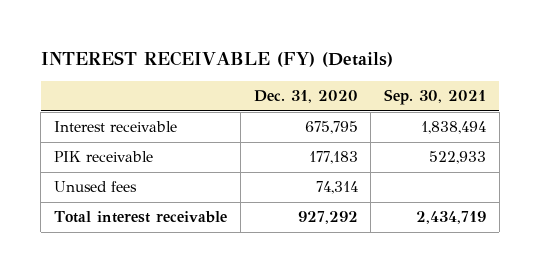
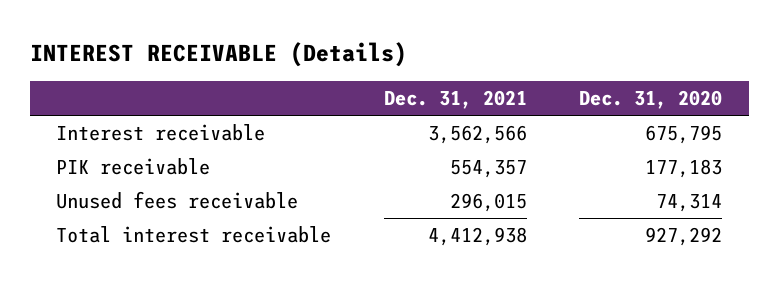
[40,51,393,68] INTEREST RECEIVABLE (FY) (Details) -> [29,41,407,67] INTEREST RECEIVABLE (Details)
[384,89,487,106] Sep. 30, 2021 -> none
none -> [383,89,527,109] Dec. 31, 2021
[54,181,138,193] Unused fees -> [56,191,299,210] Unused fees receivable

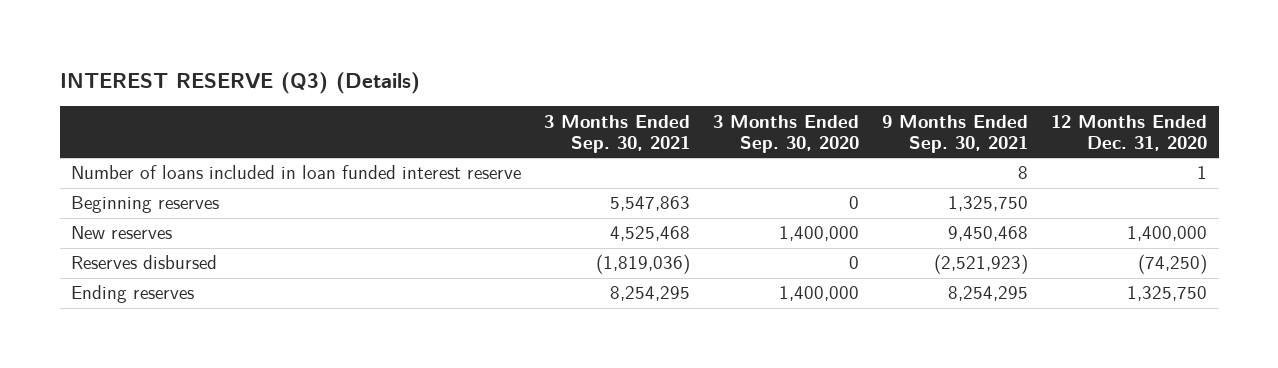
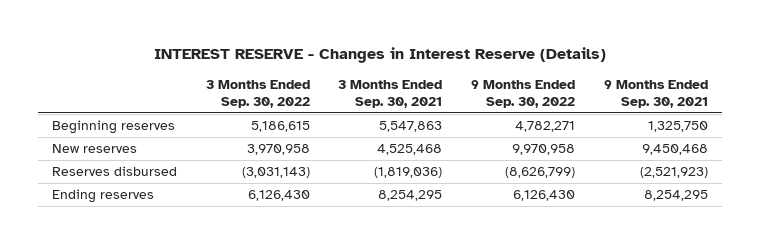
[59,72,420,95] INTEREST RESERVE (Q3) (Details) -> [153,47,606,64] INTEREST RESERVE - Changes in Interest Reserve (Details)
[713,114,860,153] 3 Months Ended Sep. 30, 2020 -> none
[1051,114,1208,151] 12 Months Ended Dec. 31, 2020 -> none
none -> [205,80,310,108] 3 Months Ended Sep. 30, 2022
none -> [470,80,575,108] 9 Months Ended Sep. 30, 2022
[71,165,522,180] Number of loans included in loan funded interest reserve -> none

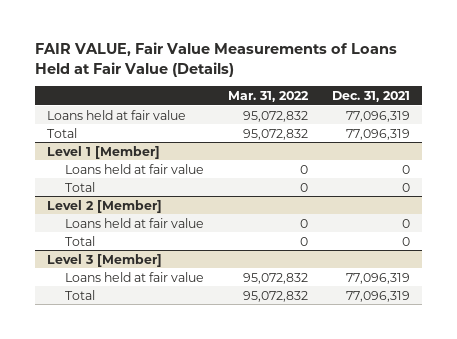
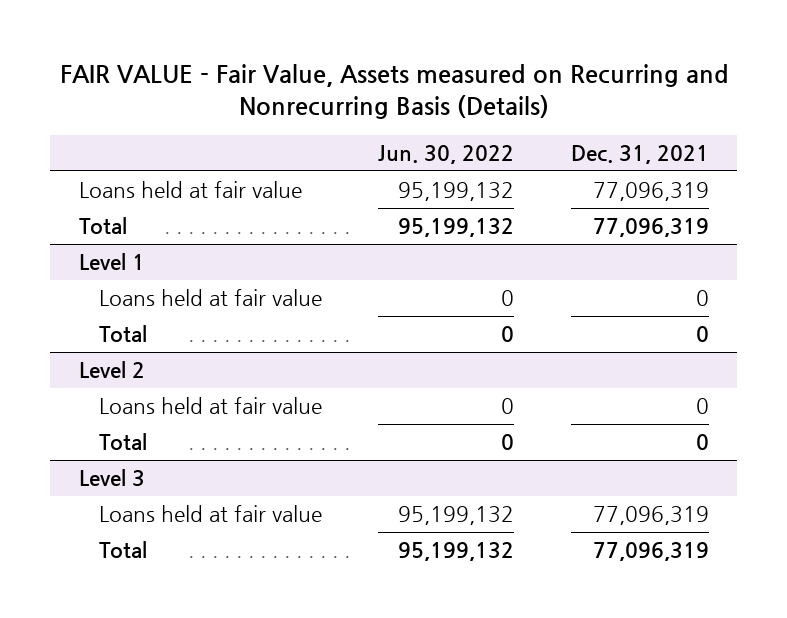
[34,42,397,77] FAIR VALUE, Fair Value Measurements of Loans Held at Fair Value (Details) -> [59,64,729,120] FAIR VALUE - Fair Value, Assets measured on Recurring and Nonrecurring Basis (Details)
[227,90,309,102] Mar. 31, 2022 -> none
none -> [378,144,515,164] Jun. 30, 2022
[46,145,160,159] Level 1 [Member] -> [78,253,145,271] Level 1
[46,199,162,213] Level 2 [Member] -> [78,361,145,379] Level 2
[46,253,162,267] Level 3 [Member] -> [78,469,145,487] Level 3

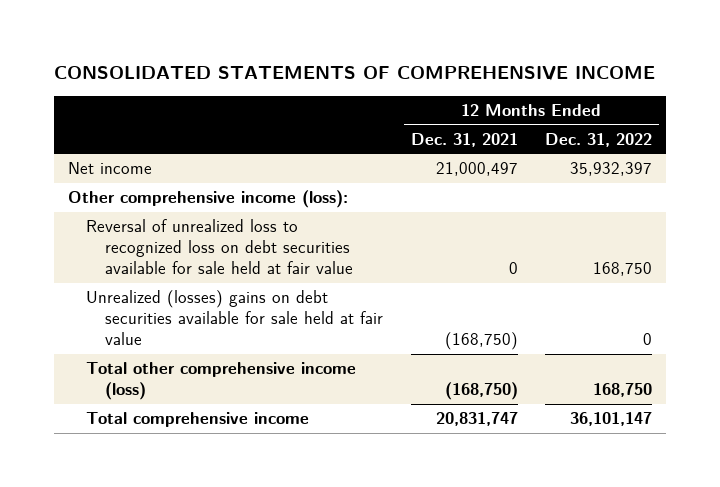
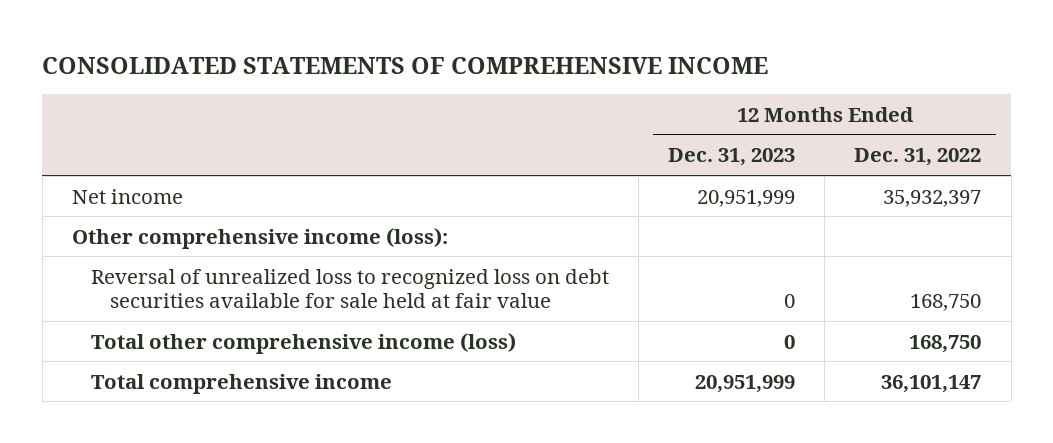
[410,132,518,147] Dec. 31, 2021 -> none
none -> [668,148,796,167] Dec. 31, 2023
[86,290,383,346] Unrealized (losses) gains on debt securities available for sale held at fair value -> none

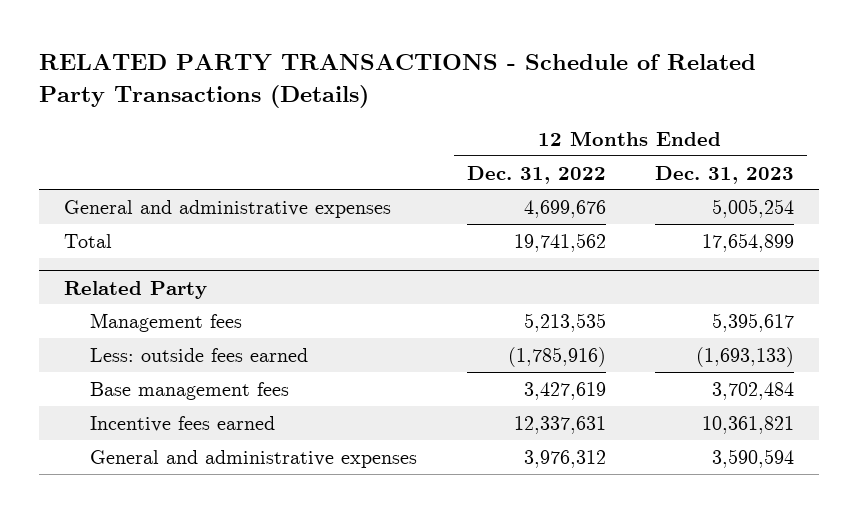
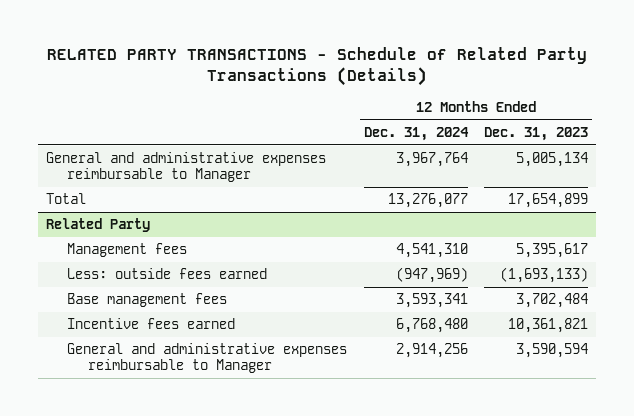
[466,165,606,184] Dec. 31, 2022 -> none
none -> [363,126,469,141] Dec. 31, 2024
[63,199,391,218] General and administrative expenses -> [46,152,327,183] General and administrative expenses reimbursable to Manager
[712,198,795,218] 5,005,254 -> [515,152,588,168] 5,005,134
[90,449,418,468] General and administrative expenses -> [67,343,348,374] General and administrative expenses reimbursable to Manager

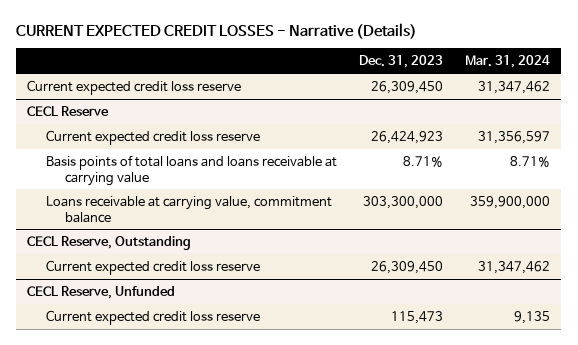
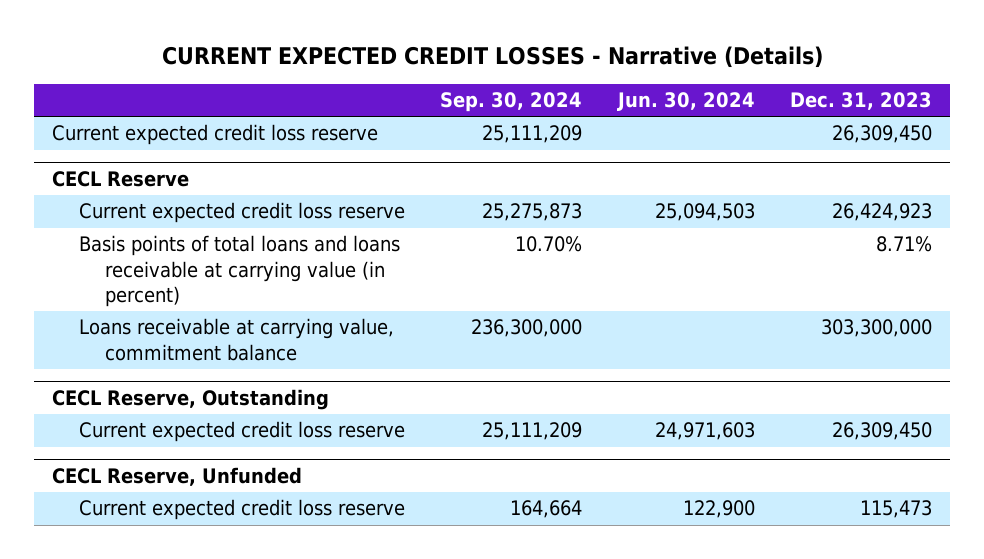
[465,55,551,69] Mar. 31, 2024 -> none
none -> [440,91,583,112] Sep. 30, 2024
none -> [616,91,755,111] Jun. 30, 2024
[46,154,338,186] Basis points of total loans and loans receivable at carrying value -> [78,235,400,307] Basis points of total loans and loans receivable at carrying value (in percent)

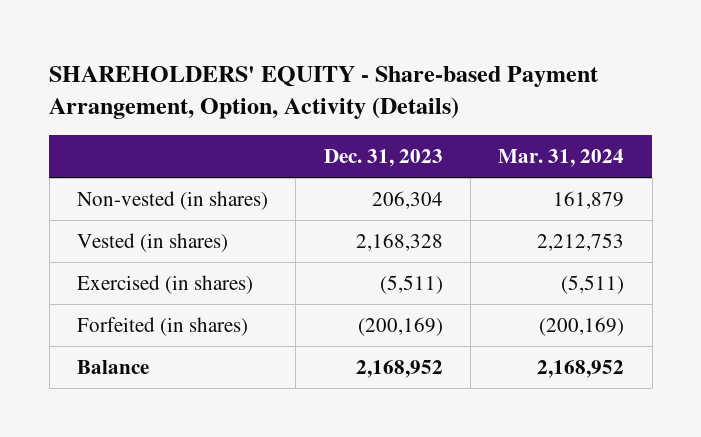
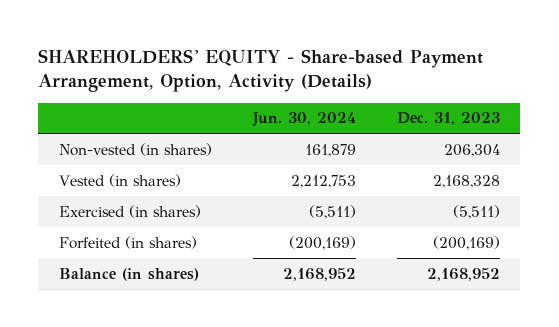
[498,149,625,168] Mar. 31, 2024 -> none
none -> [251,112,356,128] Jun. 30, 2024
[76,359,149,374] Balance -> [58,267,199,281] Balance (in shares)

